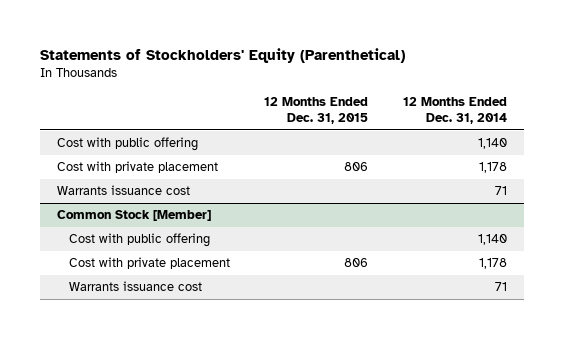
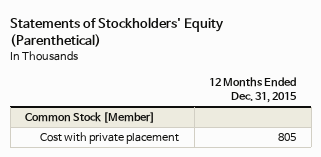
[402,96,507,125] 12 Months Ended Dec. 31, 2014 -> none
[57,137,199,152] Cost with public offering -> none
[57,161,219,174] Cost with private placement -> none
[57,185,191,196] Warrants issuance cost -> none
[68,233,210,248] Cost with public offering -> none
[68,281,202,292] Warrants issuance cost -> none
[344,258,369,268] 806 -> [278,133,297,142] 805

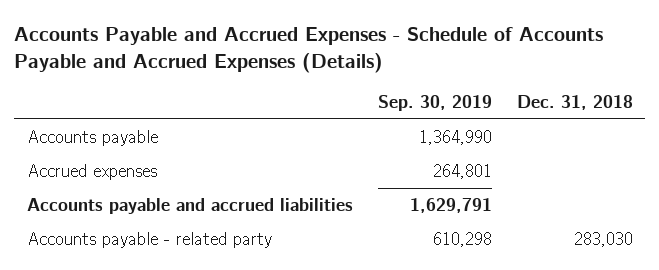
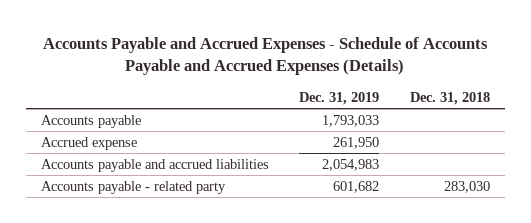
[377,94,492,111] Sep. 30, 2019 -> none
none -> [299,91,380,105] Dec. 31, 2019
[26,163,157,180] Accrued expenses -> [41,136,138,150] Accrued expense

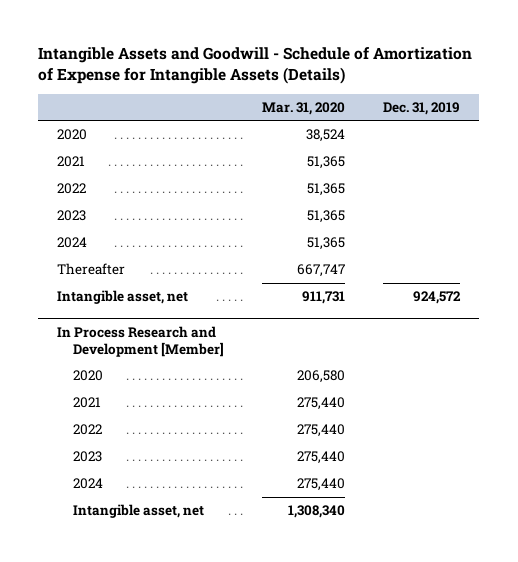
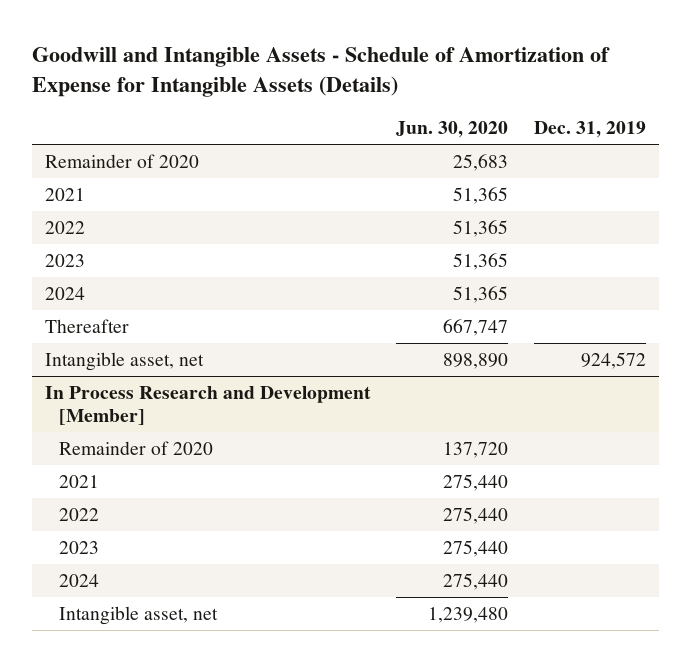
[38,47,473,85] Intangible Assets and Goodwill - Schedule of Amortization of Expense for Intangible Assets (Details) -> [32,47,611,98] Goodwill and Intangible Assets - Schedule of Amortization of Expense for Intangible Assets (Details)
[262,101,346,115] Mar. 31, 2020 -> none
none -> [396,121,509,139] Jun. 30, 2020
[57,129,88,141] 2020 -> [44,153,199,168] Remainder of 2020
[72,370,103,382] 2020 -> [58,440,213,455] Remainder of 2020

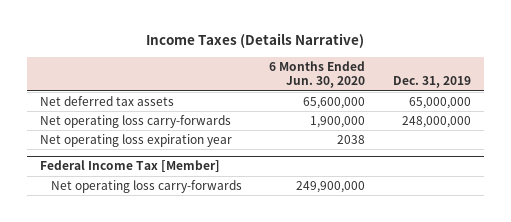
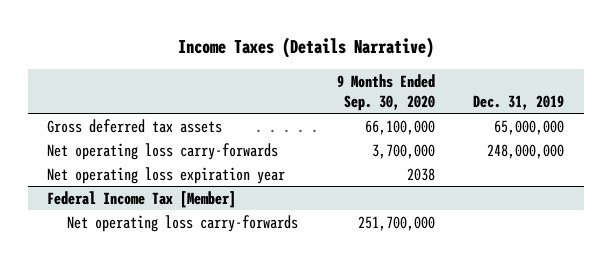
[269,61,366,89] 6 Months Ended Jun. 30, 2020 -> none
none -> [336,73,435,111] 9 Months Ended Sep. 30, 2020
[40,96,175,107] Net deferred tax assets -> [47,118,223,133] Gross deferred tax assets

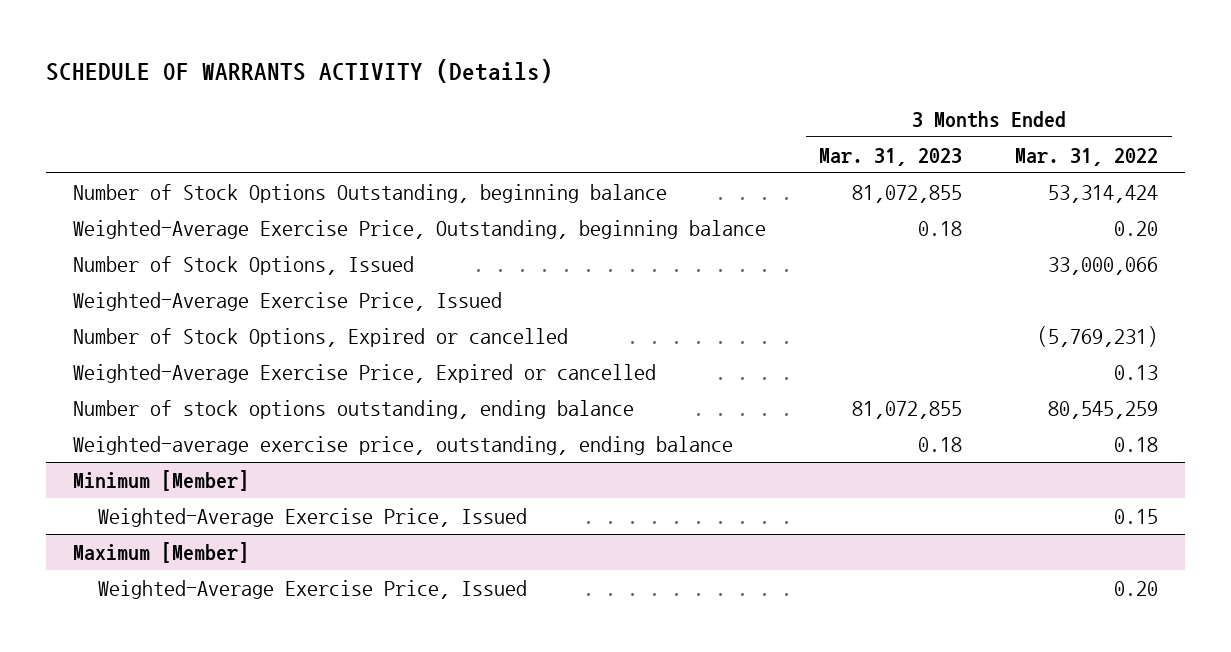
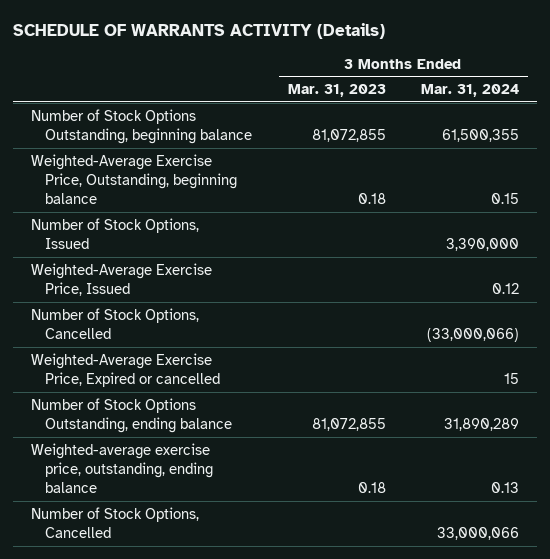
[1015,147,1159,166] Mar. 31, 2022 -> none
none -> [420,84,519,98] Mar. 31, 2024
[72,327,568,347] Number of Stock Options, Expired or cancelled -> [31,307,200,339] Number of Stock Options, Cancelled
[72,399,634,419] Number of stock options outstanding, ending balance -> [31,397,233,433] Number of Stock Options Outstanding, ending balance
[72,469,249,491] Minimum [Member] -> none
[97,507,527,527] Weighted-Average Exercise Price, Issued -> none
[72,541,249,563] Maximum [Member] -> none
[97,579,527,599] Weighted-Average Exercise Price, Issued -> none
none -> [31,506,200,538] Number of Stock Options, Cancelled

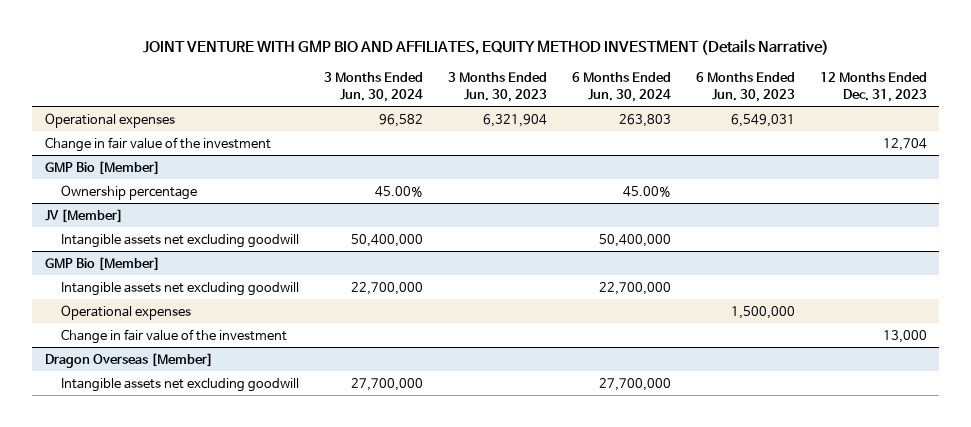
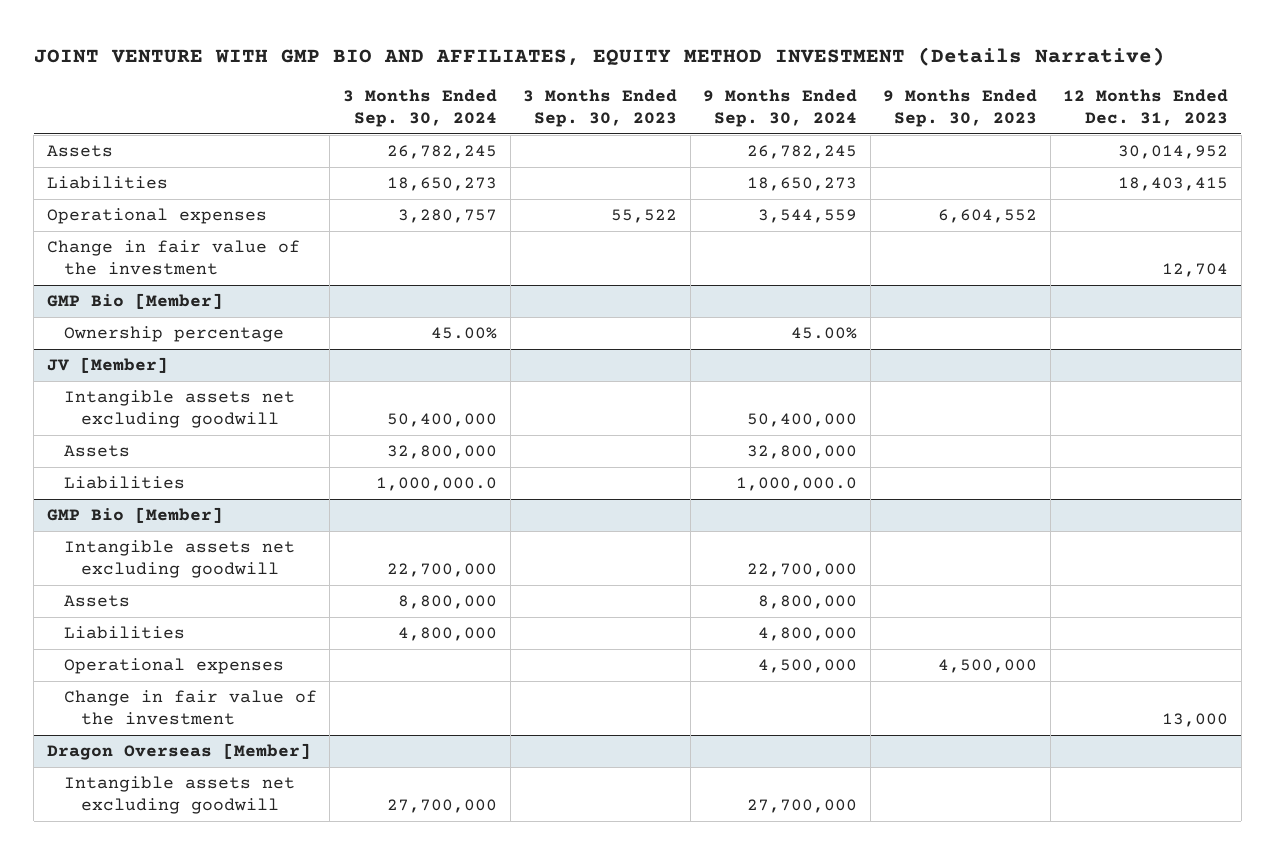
[323,71,423,102] 3 Months Ended Jun. 30, 2024 -> none
[447,71,547,102] 3 Months Ended Jun. 30, 2023 -> none
[571,71,671,102] 6 Months Ended Jun. 30, 2024 -> none
[695,71,795,102] 6 Months Ended Jun. 30, 2023 -> none
none -> [343,89,498,128] 3 Months Ended Sep. 30, 2024
none -> [523,89,678,128] 3 Months Ended Sep. 30, 2023
none -> [703,89,858,128] 9 Months Ended Sep. 30, 2024
none -> [883,89,1038,128] 9 Months Ended Sep. 30, 2023
none -> [46,145,113,158] Assets
none -> [46,176,168,190] Liabilities
none -> [63,445,130,458] Assets
none -> [63,476,185,490] Liabilities
none -> [63,595,130,608] Assets
none -> [63,626,185,640] Liabilities

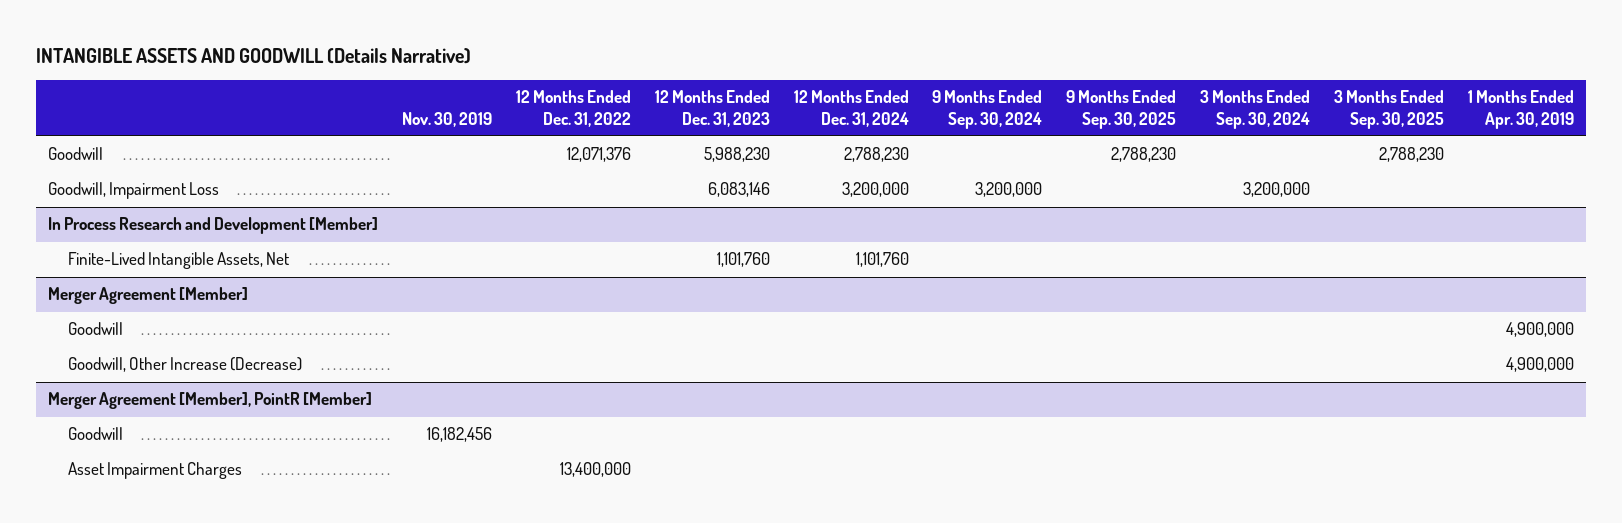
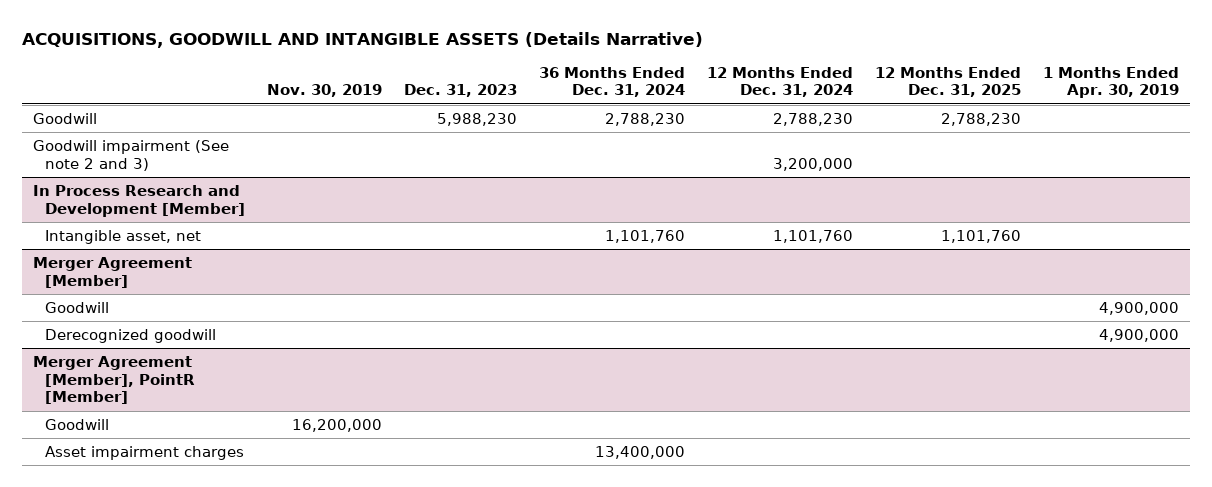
[36,47,472,64] INTANGIBLE ASSETS AND GOODWILL (Details Narrative) -> [22,31,704,48] ACQUISITIONS, GOODWILL AND INTANGIBLE ASSETS (Details Narrative)
[515,90,631,127] 12 Months Ended Dec. 31, 2022 -> none
[654,90,770,127] 12 Months Ended Dec. 31, 2023 -> none
[932,90,1043,129] 9 Months Ended Sep. 30, 2024 -> none
[1066,90,1177,129] 9 Months Ended Sep. 30, 2025 -> none
[1200,90,1311,129] 3 Months Ended Sep. 30, 2024 -> none
[1333,90,1444,129] 3 Months Ended Sep. 30, 2025 -> none
none -> [403,84,517,98] Dec. 31, 2023
none -> [538,66,685,98] 36 Months Ended Dec. 31, 2024
none -> [874,66,1021,98] 12 Months Ended Dec. 31, 2025
[48,182,220,200] Goodwill, Impairment Loss -> [33,139,230,171] Goodwill impairment (See note 2 and 3)
[67,252,289,270] Finite-Lived Intangible Assets, Net -> [44,229,201,244] Intangible asset, net
[67,357,302,373] Goodwill, Other Increase (Decrease) -> [44,328,216,343] Derecognized goodwill
[427,427,493,443] 16,182,456 -> [291,418,382,432] 16,200,000
[67,462,242,480] Asset Impairment Charges -> [44,445,244,460] Asset impairment charges

